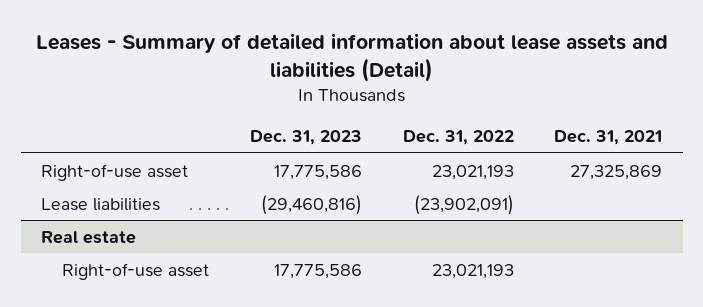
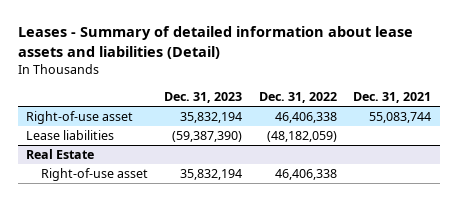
[273,164,362,180] 17,775,586 -> [180,112,243,124] 35,832,194
[431,164,514,180] 23,021,193 -> [274,112,337,124] 46,406,338
[570,164,663,180] 27,325,869 -> [369,112,432,124] 55,083,744
[260,194,362,215] (29,460,816) -> [172,131,243,143] (59,387,390)
[413,194,514,215] (23,902,091) -> [266,131,337,143] (48,182,059)
[41,230,137,244] Real estate -> [25,149,94,160] Real Estate
[273,263,362,279] 17,775,586 -> [180,169,243,181] 35,832,194
[431,263,514,279] 23,021,193 -> [274,169,337,181] 46,406,338

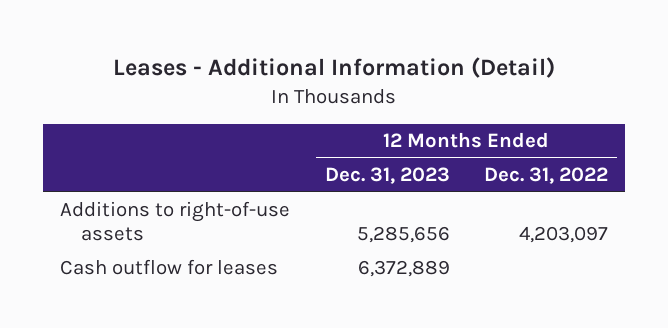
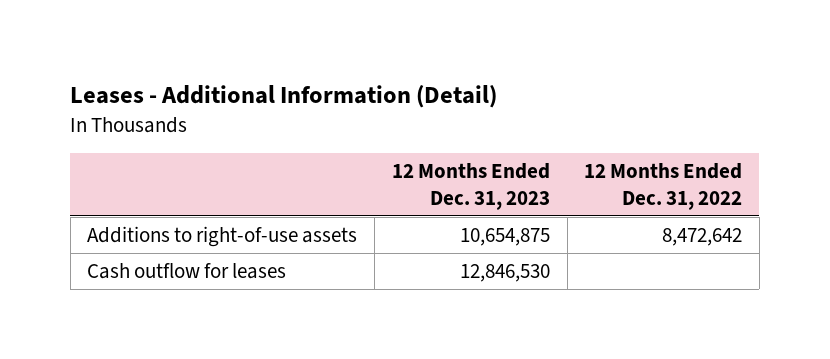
[356,226,450,244] 5,285,656 -> [459,228,550,247] 10,654,875
[519,226,609,244] 4,203,097 -> [662,228,743,247] 8,472,642
[357,260,450,278] 6,372,889 -> [459,264,550,283] 12,846,530

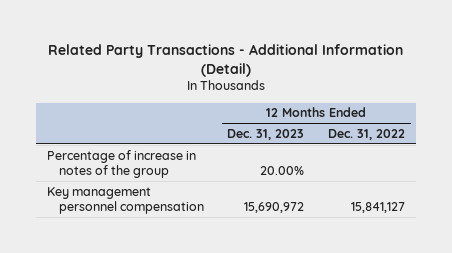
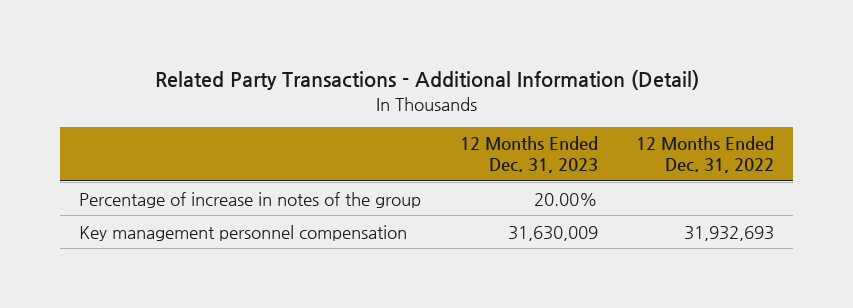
[244,202,305,214] 15,690,972 -> [507,225,598,241] 31,630,009
[350,202,405,214] 15,841,127 -> [684,225,775,241] 31,932,693

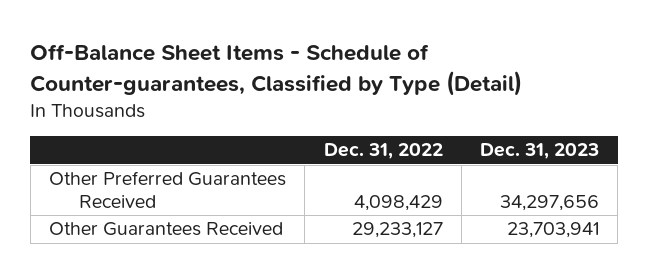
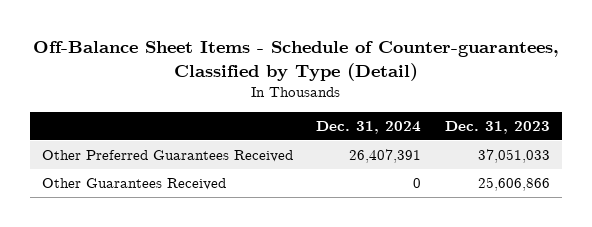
[323,143,443,160] Dec. 31, 2022 -> none
none -> [316,121,422,135] Dec. 31, 2024
[499,195,599,212] 34,297,656 -> [478,149,551,164] 37,051,033
[506,222,599,239] 23,703,941 -> [478,177,551,192] 25,606,866

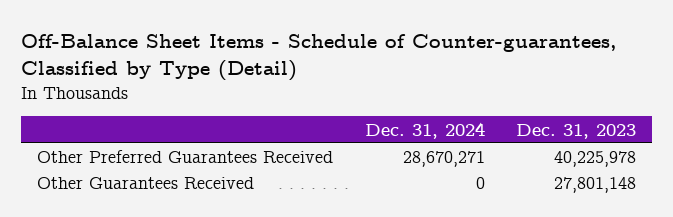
[349,149,422,164] 26,407,391 -> [402,151,485,168] 28,670,271
[478,149,551,164] 37,051,033 -> [554,151,637,168] 40,225,978
[478,177,551,192] 25,606,866 -> [554,177,637,194] 27,801,148

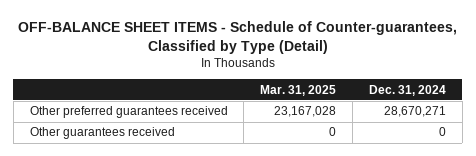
[21,34,617,82] Off-Balance Sheet Items - Schedule of Counter-guarantees, Classified by Type (Detail) -> [17,21,457,54] OFF-BALANCE SHEET ITEMS - Schedule of Counter-guarantees, Classified by Type (Detail)
[516,123,637,139] Dec. 31, 2023 -> none
none -> [260,84,337,96] Mar. 31, 2025
[37,150,334,164] Other Preferred Guarantees Received -> [29,106,228,119] Other preferred guarantees received
[37,177,255,190] Other Guarantees Received -> [29,127,175,140] Other guarantees received

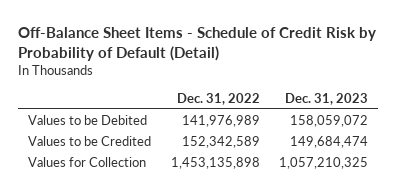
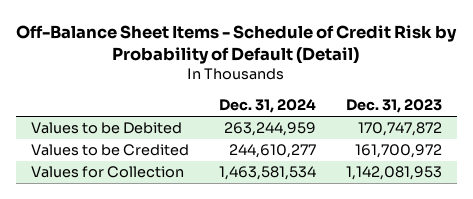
[176,92,260,105] Dec. 31, 2022 -> none
none -> [218,99,316,114] Dec. 31, 2024
[290,115,369,128] 158,059,072 -> [358,122,443,137] 170,747,872
[290,136,369,149] 149,684,474 -> [355,144,443,159] 161,700,972
[279,157,369,170] 1,057,210,325 -> [346,166,443,181] 1,142,081,953

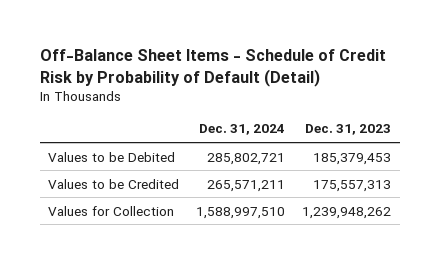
[223,122,316,137] 263,244,959 -> [207,152,286,165] 285,802,721
[358,122,443,137] 170,747,872 -> [313,152,392,165] 185,379,453
[228,144,316,159] 244,610,277 -> [207,179,286,192] 265,571,211
[355,144,443,159] 161,700,972 -> [313,179,392,192] 175,557,313
[218,166,316,181] 1,463,581,534 -> [196,206,286,219] 1,588,997,510
[346,166,443,181] 1,142,081,953 -> [302,206,392,219] 1,239,948,262

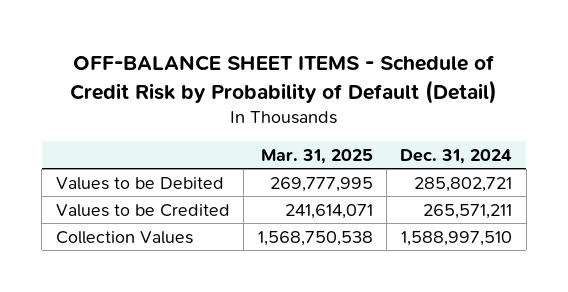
[40,49,387,87] Off-Balance Sheet Items - Schedule of Credit Risk by Probability of Default (Detail) -> [70,55,498,104] OFF-BALANCE SHEET ITEMS - Schedule of Credit Risk by Probability of Default (Detail)
[305,124,392,136] Dec. 31, 2023 -> none
none -> [260,149,373,165] Mar. 31, 2025
[48,205,175,216] Values for Collection -> [55,230,193,244] Collection Values

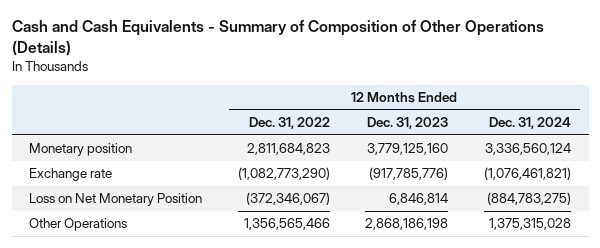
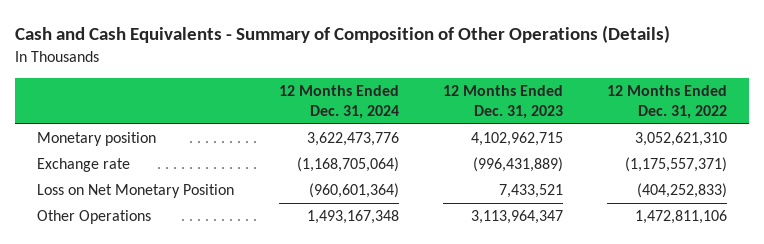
[246,143,330,156] 2,811,684,823 -> [634,132,727,147] 3,052,621,310
[367,143,449,156] 3,779,125,160 -> [470,132,563,147] 4,102,962,715
[484,143,571,156] 3,336,560,124 -> [306,132,399,147] 3,622,473,776
[237,167,330,181] (1,082,773,290) -> [624,157,727,173] (1,175,557,371)
[369,167,449,181] (917,785,776) -> [472,157,563,173] (996,431,889)
[483,167,571,181] (1,076,461,821) -> [296,157,399,173] (1,168,705,064)
[245,192,330,206] (372,346,067) -> [636,183,727,199] (404,252,833)
[389,193,449,206] 6,846,814 -> [498,184,563,199] 7,433,521
[486,192,571,206] (884,783,275) -> [308,183,399,199] (960,601,364)
[243,218,330,231] 1,356,565,466 -> [634,210,727,225] 1,472,811,106
[365,218,449,231] 2,868,186,198 -> [470,210,563,225] 3,113,964,347
[488,218,571,231] 1,375,315,028 -> [306,210,399,225] 1,493,167,348

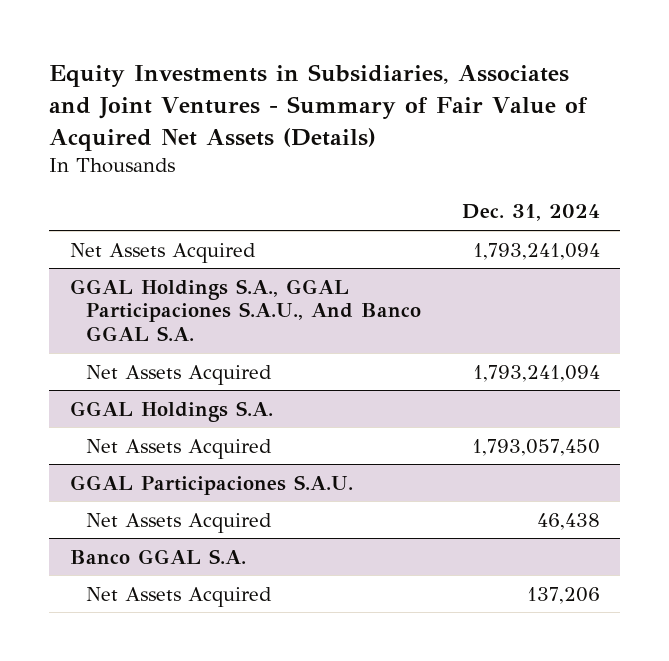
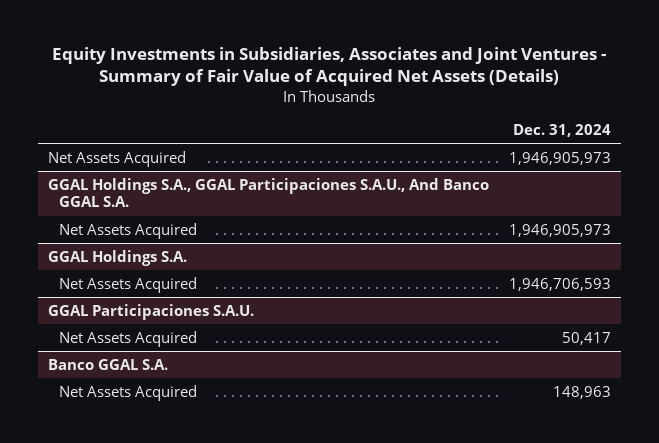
[472,242,600,260] 1,793,241,094 -> [508,151,611,165] 1,946,905,973
[472,364,600,382] 1,793,241,094 -> [508,223,611,237] 1,946,905,973
[471,438,600,456] 1,793,057,450 -> [508,277,611,291] 1,946,706,593
[536,512,600,530] 46,438 -> [561,331,611,345] 50,417
[526,586,600,604] 137,206 -> [552,385,611,399] 148,963

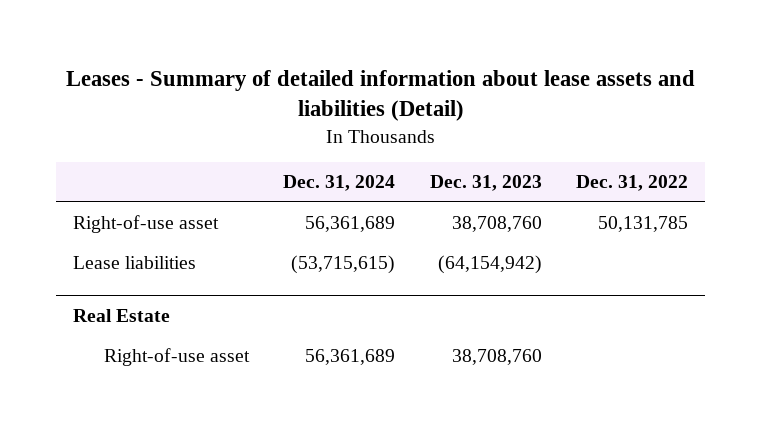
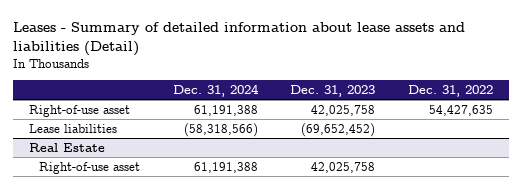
[305,216,396,233] 56,361,689 -> [193,104,258,116] 61,191,388
[451,216,542,233] 38,708,760 -> [311,104,376,116] 42,025,758
[598,216,689,233] 50,131,785 -> [429,104,494,116] 54,427,635
[291,255,396,275] (53,715,615) -> [183,122,258,137] (58,318,566)
[437,255,542,275] (64,154,942) -> [301,122,376,137] (69,652,452)
[305,349,396,366] 56,361,689 -> [193,161,258,173] 61,191,388
[451,349,542,366] 38,708,760 -> [311,161,376,173] 42,025,758

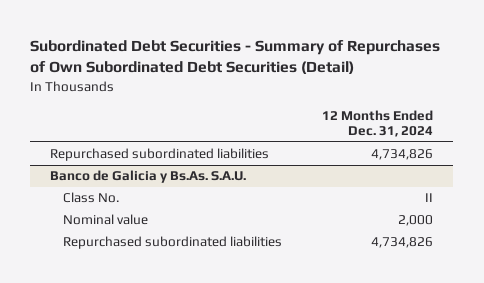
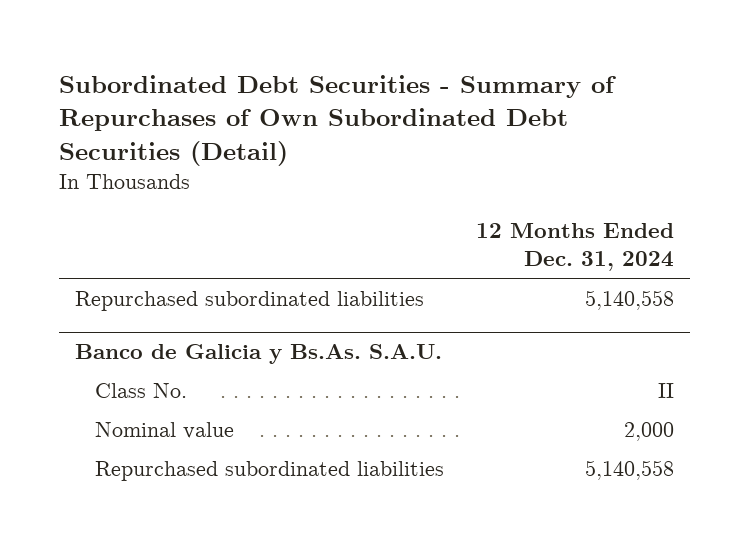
[371,149,434,161] 4,734,826 -> [584,290,674,311] 5,140,558
[371,237,434,249] 4,734,826 -> [584,460,674,481] 5,140,558

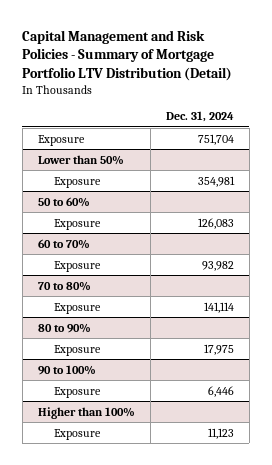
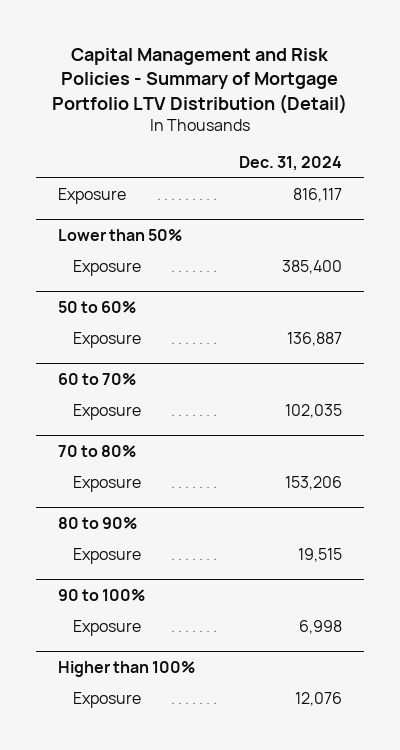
[197,133,234,145] 751,704 -> [292,188,342,203] 816,117
[197,175,235,187] 354,981 -> [281,260,342,275] 385,400
[197,217,234,229] 126,083 -> [286,332,342,347] 136,887
[201,260,234,271] 93,982 -> [284,404,342,419] 102,035
[203,301,234,313] 141,114 -> [284,476,342,491] 153,206
[203,343,234,355] 17,975 -> [297,548,342,563] 19,515
[207,385,234,397] 6,446 -> [298,620,342,635] 6,998
[207,427,234,439] 11,123 -> [294,692,342,707] 12,076

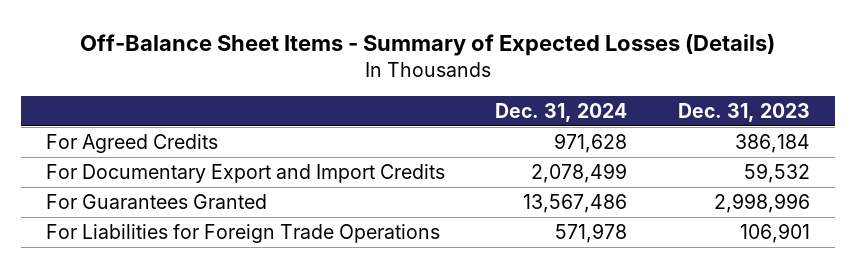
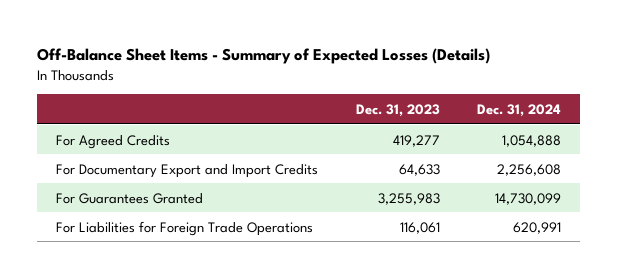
[554,132,628,153] 971,628 -> [502,134,562,147] 1,054,888
[734,133,810,153] 386,184 -> [392,134,440,147] 419,277
[531,162,628,183] 2,078,499 -> [497,163,562,176] 2,256,608
[743,162,810,183] 59,532 -> [398,163,440,176] 64,633
[523,193,628,213] 13,567,486 -> [495,192,562,205] 14,730,099
[713,192,810,213] 2,998,996 -> [377,192,440,205] 3,255,983
[555,222,628,243] 571,978 -> [513,221,562,234] 620,991
[739,222,810,243] 106,901 -> [399,221,440,234] 116,061

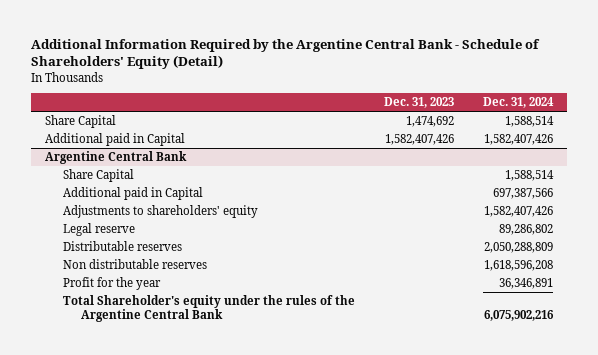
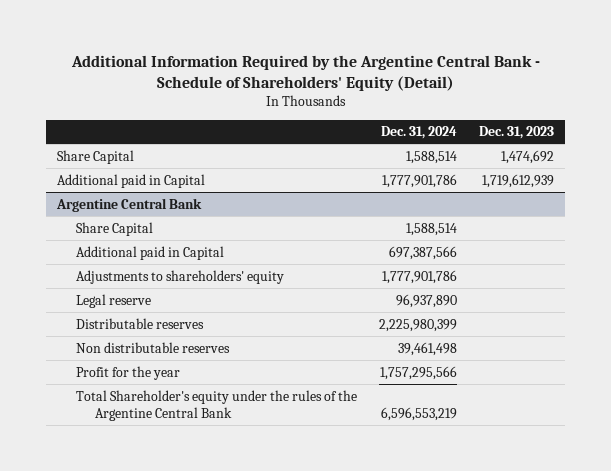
[385,134,455,146] 1,582,407,426 -> [482,173,555,188] 1,719,612,939
[483,134,553,146] 1,582,407,426 -> [382,173,458,188] 1,777,901,786
[483,206,553,218] 1,582,407,426 -> [382,269,458,284] 1,777,901,786
[498,224,553,236] 89,286,802 -> [396,293,458,308] 96,937,890
[483,242,553,254] 2,050,288,809 -> [379,318,458,332] 2,225,980,399
[483,260,553,272] 1,618,596,208 -> [398,341,458,356] 39,461,498
[498,278,553,290] 36,346,891 -> [380,365,458,380] 1,757,295,566
[483,310,554,322] 6,075,902,216 -> [381,406,458,421] 6,596,553,219

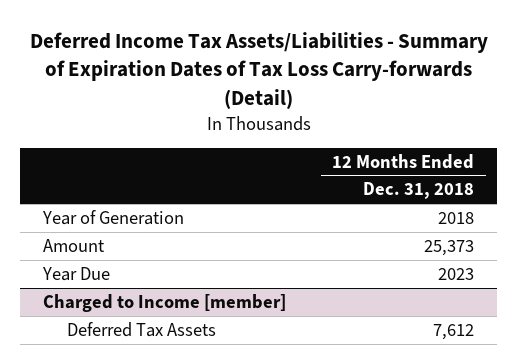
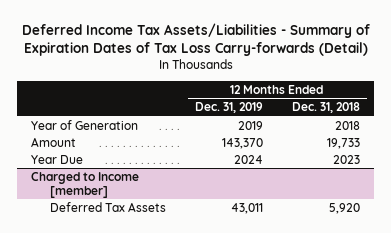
none -> [194,102,263,114] Dec. 31, 2019
[424,239,475,256] 25,373 -> [326,137,360,149] 19,733
[433,323,475,340] 7,612 -> [328,202,360,214] 5,920

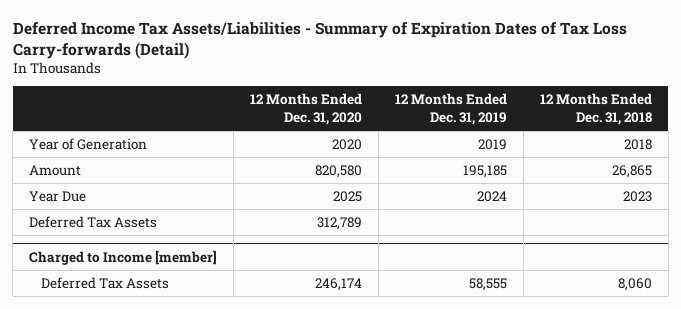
none -> [250,93,363,125] 12 Months Ended Dec. 31, 2020
[221,137,263,149] 143,370 -> [463,165,508,179] 195,185
[326,137,360,149] 19,733 -> [611,165,652,179] 26,865
none -> [29,216,158,229] Deferred Tax Assets
[230,202,263,214] 43,011 -> [469,278,508,292] 58,555
[328,202,360,214] 5,920 -> [617,278,652,292] 8,060

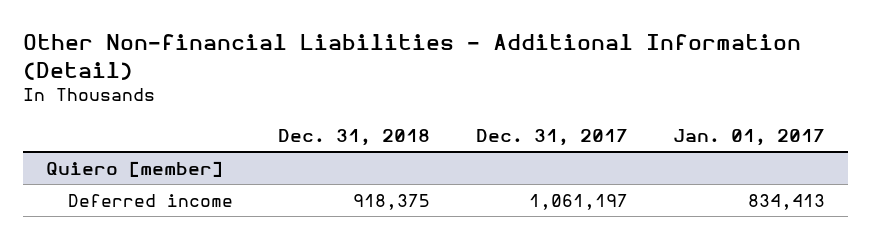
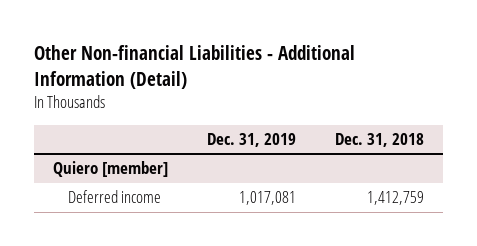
[475,128,628,146] Dec. 31, 2017 -> none
[673,128,826,146] Jan. 01, 2017 -> none
none -> [207,132,297,147] Dec. 31, 2019
[353,193,431,210] 918,375 -> [367,191,425,206] 1,412,759

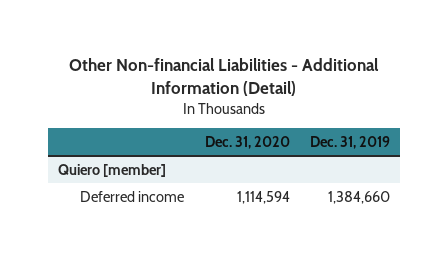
[335,132,425,147] Dec. 31, 2018 -> none
none -> [204,135,290,149] Dec. 31, 2020
[239,191,297,206] 1,017,081 -> [327,190,390,204] 1,384,660

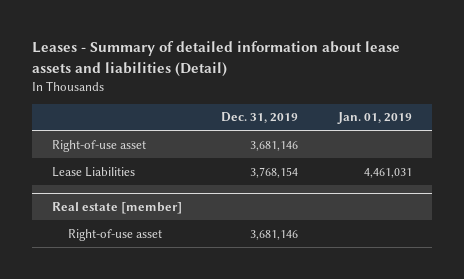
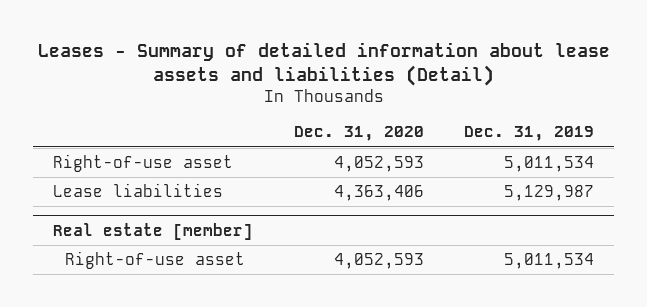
[336,112,412,125] Jan. 01, 2019 -> none
none -> [293,126,424,142] Dec. 31, 2020
[250,140,299,151] 3,681,146 -> [503,156,594,173] 5,011,534
[51,166,135,177] Lease Liabilities -> [53,183,224,198] Lease liabilities
[250,166,299,178] 3,768,154 -> [503,185,594,202] 5,129,987
[250,229,299,240] 3,681,146 -> [503,253,594,270] 5,011,534

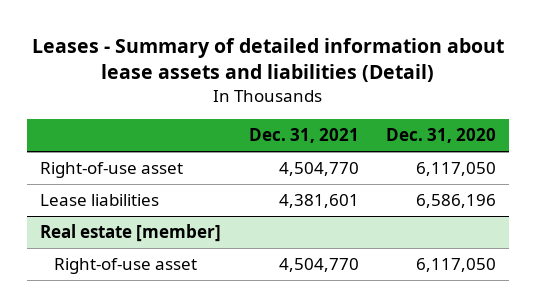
[463,126,594,142] Dec. 31, 2019 -> none
none -> [248,128,359,144] Dec. 31, 2021
[333,156,424,173] 4,052,593 -> [415,162,496,177] 6,117,050
[333,185,424,202] 4,363,406 -> [415,194,496,209] 6,586,196
[333,253,424,270] 4,052,593 -> [415,258,496,273] 6,117,050

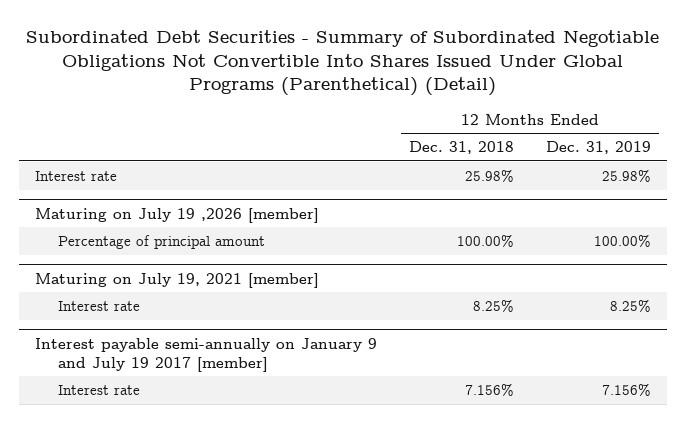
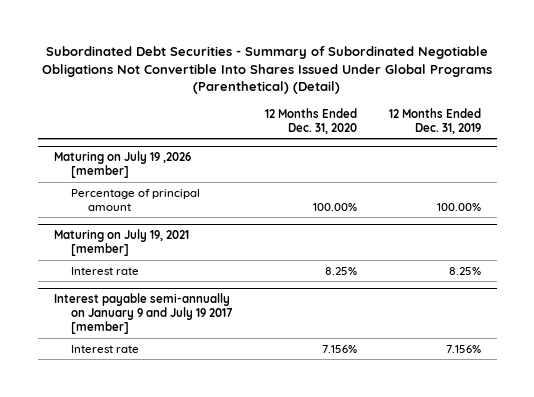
[409,141,515,155] Dec. 31, 2018 -> none
none -> [264,107,357,134] 12 Months Ended Dec. 31, 2020
[35,171,118,182] Interest rate -> none

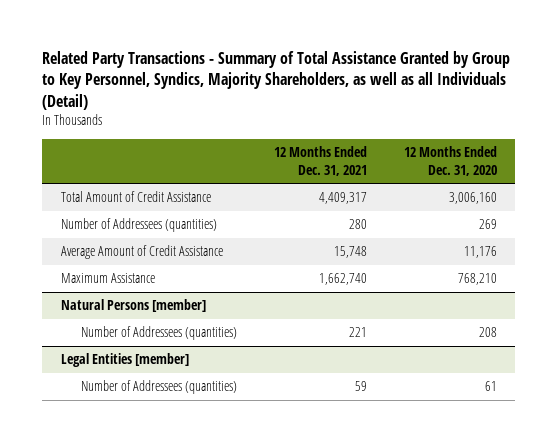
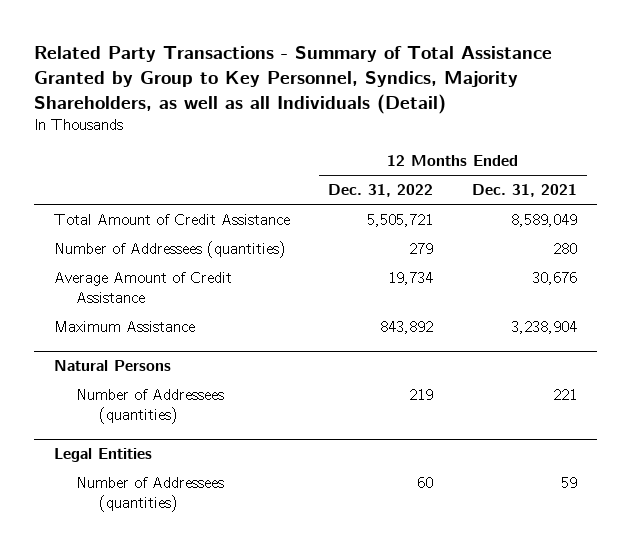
[403,146,497,176] 12 Months Ended Dec. 31, 2020 -> none
none -> [328,184,434,198] Dec. 31, 2022
[318,192,367,205] 4,409,317 -> [511,214,578,228] 8,589,049
[333,246,367,259] 15,748 -> [532,272,578,286] 30,676
[318,273,367,286] 1,662,740 -> [511,321,578,335] 3,238,904
[60,299,206,313] Natural Persons [member] -> [53,360,171,372] Natural Persons
[60,353,189,368] Legal Entities [member] -> [53,448,152,463] Legal Entities

